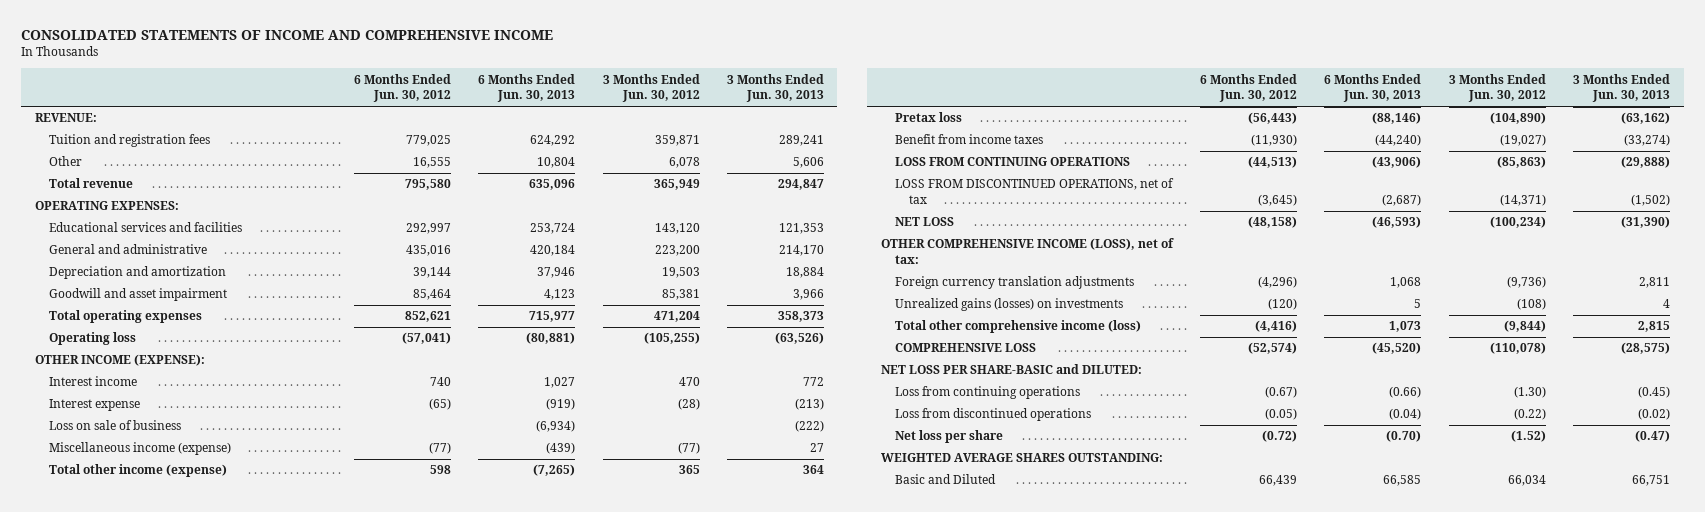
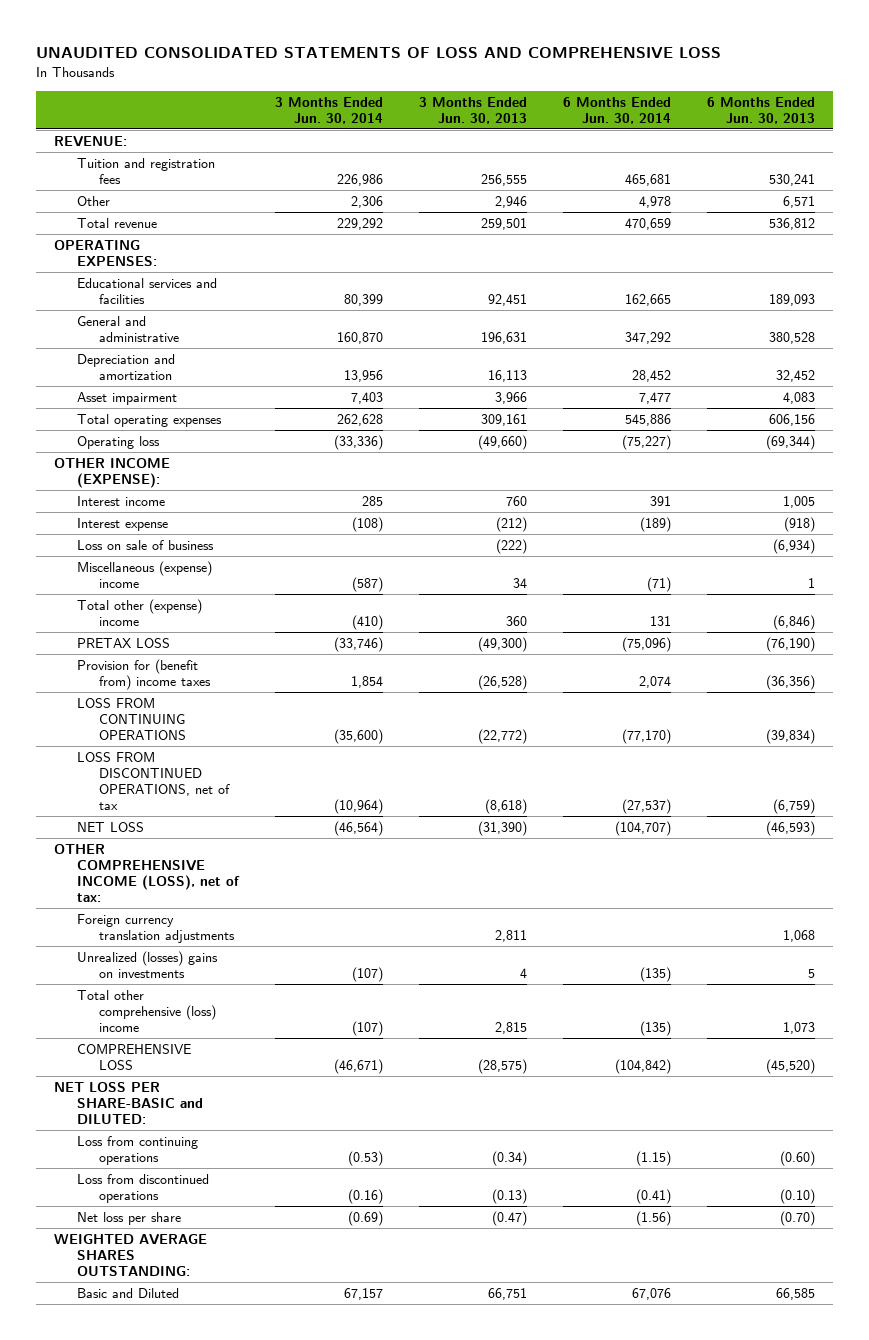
[21,30,554,41] CONSOLIDATED STATEMENTS OF INCOME AND COMPREHENSIVE INCOME -> [36,46,722,58] UNAUDITED CONSOLIDATED STATEMENTS OF LOSS AND COMPREHENSIVE LOSS
[354,73,452,103] 6 Months Ended Jun. 30, 2012 -> none
[602,73,700,103] 3 Months Ended Jun. 30, 2012 -> none
none -> [274,96,383,124] 3 Months Ended Jun. 30, 2014
none -> [562,96,671,124] 6 Months Ended Jun. 30, 2014
[530,135,576,147] 624,292 -> [769,174,816,187] 530,241
[778,135,824,147] 289,241 -> [480,174,527,187] 256,555
[537,157,576,169] 10,804 -> [783,195,816,208] 6,571
[792,157,824,169] 5,606 -> [494,195,527,208] 2,946
[529,179,576,191] 635,096 -> [769,217,816,230] 536,812
[777,179,824,191] 294,847 -> [480,217,527,230] 259,501
[530,223,576,235] 253,724 -> [769,294,816,307] 189,093
[778,223,824,235] 121,353 -> [487,294,527,307] 92,451
[530,245,576,257] 420,184 -> [769,332,816,345] 380,528
[778,245,824,257] 214,170 -> [480,332,527,345] 196,631
[537,267,576,279] 37,946 -> [776,370,816,383] 32,452
[785,267,824,279] 18,884 -> [487,370,527,383] 16,113
[48,288,227,302] Goodwill and asset impairment -> [76,391,177,405] Asset impairment
[544,289,576,301] 4,123 -> [783,391,816,404] 4,083
[529,311,576,323] 715,977 -> [769,413,816,426] 606,156
[777,311,824,323] 358,373 -> [480,413,527,426] 309,161
[526,332,576,345] (80,881) -> [766,434,816,450] (69,344)
[774,332,824,345] (63,526) -> [477,434,527,450] (49,660)
[544,377,576,389] 1,027 -> [783,495,816,508] 1,005
[802,377,824,387] 772 -> [505,495,527,506] 760
[546,398,576,411] (919) -> [784,516,816,532] (918)
[794,398,824,411] (213) -> [495,516,527,532] (212)
[48,442,231,456] Miscellaneous income (expense) -> [76,560,212,589] Miscellaneous (expense) income
[546,442,576,455] (439) -> [808,578,816,589] 1
[809,443,824,453] 27 -> [512,578,527,589] 34
[48,464,227,478] Total other income (expense) -> [76,598,202,627] Total other (expense) income
[533,464,576,477] (7,265) -> [773,615,816,631] (6,846)
[802,465,824,475] 364 -> [505,616,527,627] 360
[895,112,963,123] Pretax loss -> [76,637,170,648] PRETAX LOSS
[1372,112,1422,125] (88,146) -> [766,636,816,652] (76,190)
[1620,112,1670,125] (63,162) -> [477,636,527,652] (49,300)
[895,134,1044,145] Benefit from income taxes -> [76,658,211,691] Provision for (benefit from) income taxes
[1375,134,1422,147] (44,240) -> [766,675,816,691] (36,356)
[1623,134,1670,147] (33,274) -> [477,675,527,691] (26,528)
[1372,156,1422,169] (43,906) -> [766,729,816,745] (39,834)
[1620,156,1670,169] (29,888) -> [477,729,527,745] (22,772)
[1382,193,1422,206] (2,687) -> [773,799,816,815] (6,759)
[1630,193,1670,206] (1,502) -> [484,799,527,815] (8,618)
[895,298,1124,312] Unrealized gains (losses) on investments -> [76,950,218,979] Unrealized (losses) gains on investments
[895,320,1142,334] Total other comprehensive income (loss) -> [76,989,216,1033] Total other comprehensive (loss) income
[1389,386,1422,399] (0.66) -> [780,1151,816,1167] (0.60)
[1637,386,1670,399] (0.45) -> [491,1151,527,1167] (0.34)
[1389,408,1422,421] (0.04) -> [780,1189,816,1205] (0.10)
[1637,408,1670,421] (0.02) -> [491,1189,527,1205] (0.13)

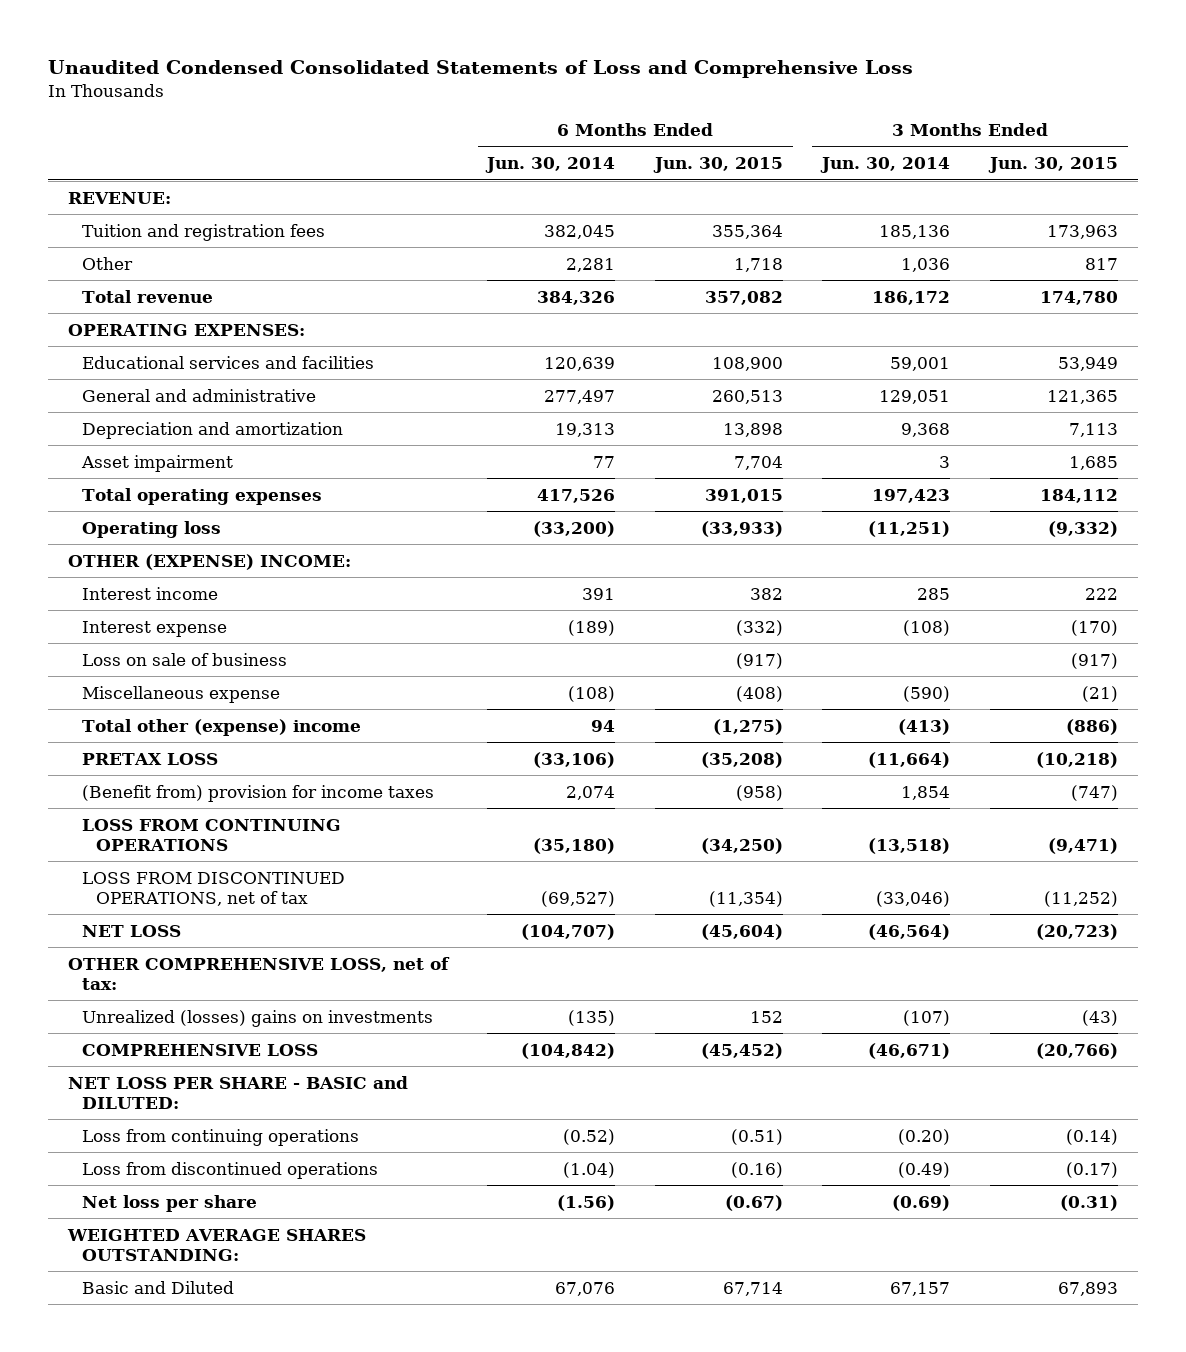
[36,46,722,58] UNAUDITED CONSOLIDATED STATEMENTS OF LOSS AND COMPREHENSIVE LOSS -> [48,60,914,79] Unaudited Condensed Consolidated Statements of Loss and Comprehensive Loss
[418,96,527,124] 3 Months Ended Jun. 30, 2013 -> none
[707,96,816,124] 6 Months Ended Jun. 30, 2013 -> none
none -> [652,157,783,174] Jun. 30, 2015
none -> [987,157,1118,174] Jun. 30, 2015
[336,174,383,187] 226,986 -> [879,224,951,239] 185,136
[624,174,671,187] 465,681 -> [544,224,616,239] 382,045
[350,195,383,208] 2,306 -> [901,257,951,272] 1,036
[638,195,671,208] 4,978 -> [566,257,616,272] 2,281
[336,217,383,230] 229,292 -> [872,290,951,305] 186,172
[624,217,671,230] 470,659 -> [537,290,616,305] 384,326
[343,294,383,307] 80,399 -> [890,356,951,371] 59,001
[624,294,671,307] 162,665 -> [544,356,616,371] 120,639
[336,332,383,345] 160,870 -> [879,389,951,404] 129,051
[624,332,671,345] 347,292 -> [544,389,616,404] 277,497
[343,370,383,383] 13,956 -> [901,422,951,437] 9,368
[631,370,671,383] 28,452 -> [555,422,616,437] 19,313
[350,391,383,404] 7,403 -> [939,455,951,468] 3
[638,391,671,404] 7,477 -> [593,455,616,468] 77
[336,413,383,426] 262,628 -> [872,488,951,503] 197,423
[624,413,671,426] 545,886 -> [537,488,616,503] 417,526
[333,434,383,450] (33,336) -> [868,520,951,537] (11,251)
[621,434,671,450] (75,227) -> [533,520,616,537] (33,200)
[54,457,171,489] OTHER INCOME (EXPENSE): -> [68,553,352,570] OTHER (EXPENSE) INCOME:
[76,560,212,589] Miscellaneous (expense) income -> [81,685,280,703] Miscellaneous expense
[351,577,383,593] (587) -> [903,685,951,702] (590)
[646,577,671,593] (71) -> [568,685,616,702] (108)
[351,615,383,631] (410) -> [898,718,951,735] (413)
[649,616,671,627] 131 -> [591,719,616,732] 94
[333,636,383,652] (33,746) -> [868,751,951,768] (11,664)
[621,636,671,652] (75,096) -> [533,751,616,768] (33,106)
[76,658,211,691] Provision for (benefit from) income taxes -> [81,784,434,802] (Benefit from) provision for income taxes
[333,729,383,745] (35,600) -> [868,837,951,854] (13,518)
[621,729,671,745] (77,170) -> [533,837,616,854] (35,180)
[333,799,383,815] (10,964) -> [876,890,951,907] (33,046)
[621,799,671,815] (27,537) -> [541,890,616,907] (69,527)
[76,913,235,944] Foreign currency translation adjustments -> none
[54,843,240,903] OTHER COMPREHENSIVE INCOME (LOSS), net of tax: -> [68,956,451,990] OTHER COMPREHENSIVE LOSS, net of tax:
[76,989,216,1033] Total other comprehensive (loss) income -> none
[54,1081,203,1125] NET LOSS PER SHARE-BASIC and DILUTED: -> [68,1075,409,1109] NET LOSS PER SHARE - BASIC and DILUTED:
[347,1151,383,1167] (0.53) -> [898,1128,951,1145] (0.20)
[635,1151,671,1167] (1.15) -> [563,1128,616,1145] (0.52)
[347,1189,383,1205] (0.16) -> [898,1161,951,1178] (0.49)
[635,1189,671,1205] (0.41) -> [563,1161,616,1178] (1.04)

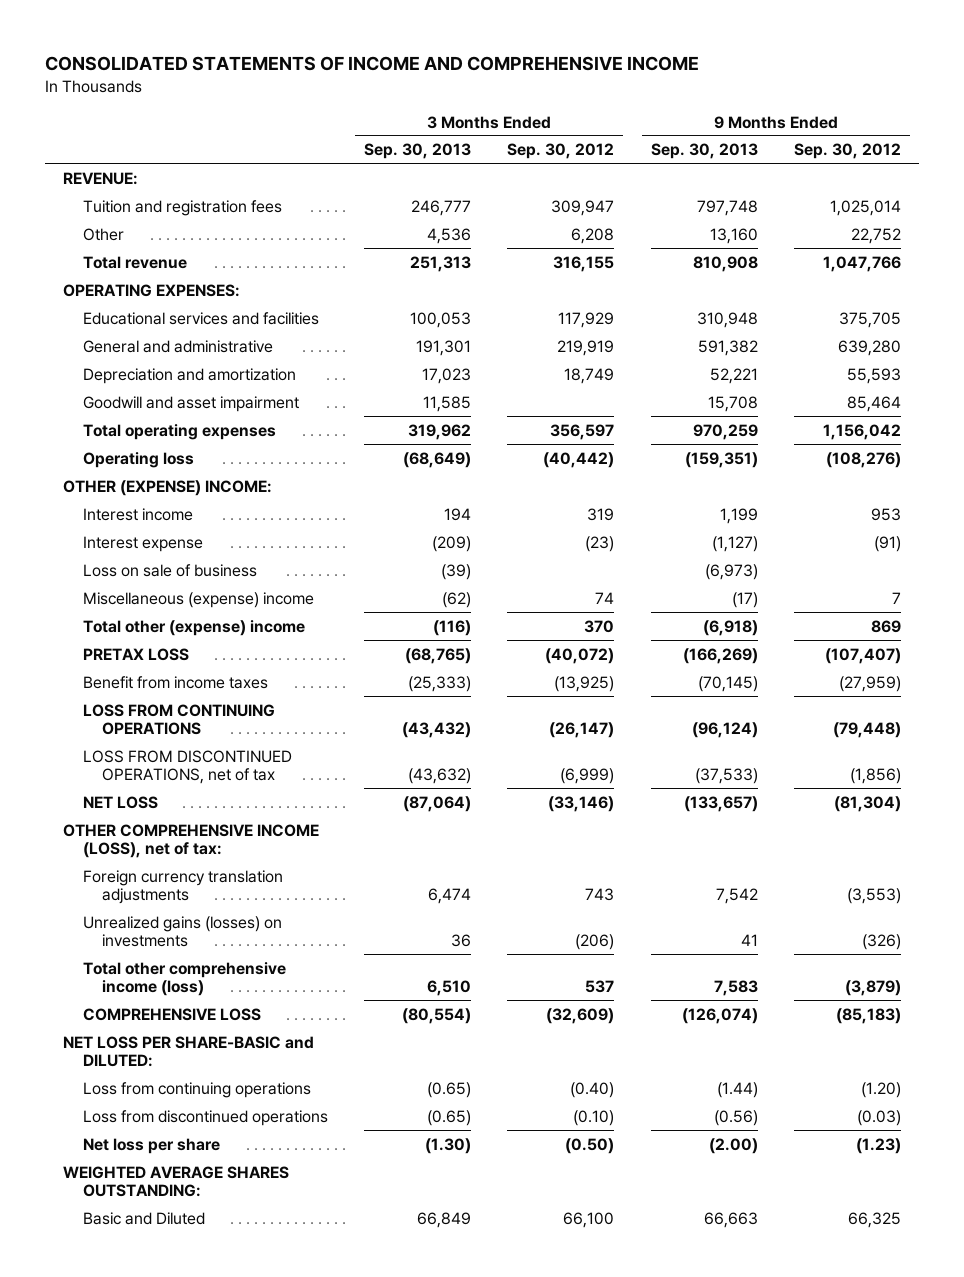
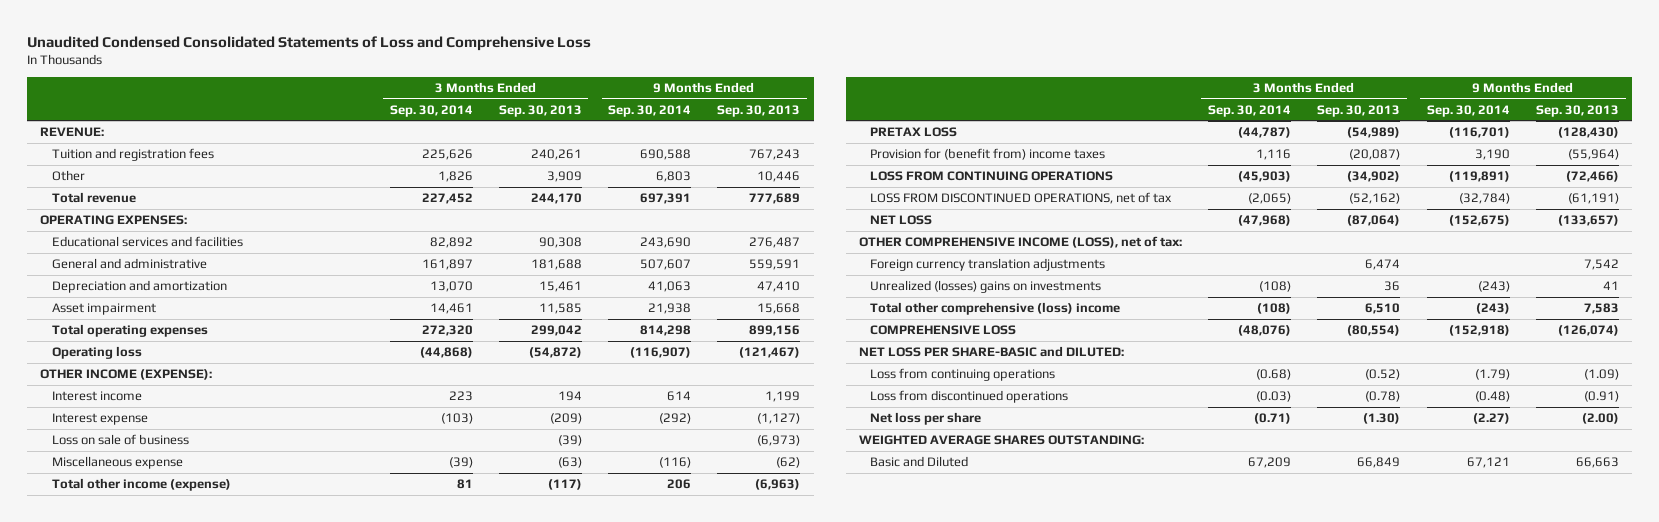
[44,56,699,72] CONSOLIDATED STATEMENTS OF INCOME AND COMPREHENSIVE INCOME -> [27,35,592,51] Unaudited Condensed Consolidated Statements of Loss and Comprehensive Loss
[507,143,615,160] Sep. 30, 2012 -> none
[794,143,902,160] Sep. 30, 2012 -> none
none -> [389,104,473,117] Sep. 30, 2014
none -> [608,104,692,117] Sep. 30, 2014
[410,199,471,216] 246,777 -> [530,148,582,160] 240,261
[696,199,758,216] 797,748 -> [749,148,801,160] 767,243
[426,227,471,244] 4,536 -> [546,170,582,182] 3,909
[709,227,758,244] 13,160 -> [757,170,801,182] 10,446
[409,255,471,272] 251,313 -> [530,192,582,204] 244,170
[692,255,758,272] 810,908 -> [749,192,801,204] 777,689
[409,311,471,328] 100,053 -> [538,236,582,248] 90,308
[696,311,758,328] 310,948 -> [749,236,801,248] 276,487
[415,339,471,356] 191,301 -> [530,258,582,270] 181,688
[697,339,758,356] 591,382 -> [749,258,801,270] 559,591
[421,367,471,384] 17,023 -> [538,280,582,292] 15,461
[709,367,758,384] 52,221 -> [757,280,801,292] 47,410
[82,395,299,412] Goodwill and asset impairment -> [51,302,156,315] Asset impairment
[707,395,758,412] 15,708 -> [757,302,801,314] 15,668
[407,423,471,440] 319,962 -> [530,324,582,336] 299,042
[692,423,758,440] 970,259 -> [749,324,801,336] 899,156
[402,451,471,468] (68,649) -> [528,346,582,358] (54,872)
[684,451,758,468] (159,351) -> [739,346,801,358] (121,467)
[63,479,273,496] OTHER (EXPENSE) INCOME: -> [40,368,213,380] OTHER INCOME (EXPENSE):
[82,591,314,608] Miscellaneous (expense) income -> [51,455,183,469] Miscellaneous expense
[441,591,471,608] (62) -> [557,456,582,468] (63)
[731,591,758,608] (17) -> [776,456,801,468] (62)
[82,619,305,636] Total other (expense) income -> [51,477,231,491] Total other income (expense)
[432,619,471,636] (116) -> [547,478,582,490] (117)
[702,619,758,636] (6,918) -> [755,478,801,490] (6,963)
[404,647,471,664] (68,765) -> [1347,126,1401,138] (54,989)
[682,647,758,664] (166,269) -> [1557,126,1619,138] (128,430)
[82,675,268,689] Benefit from income taxes -> [870,147,1106,160] Provision for (benefit from) income taxes
[407,675,471,692] (25,333) -> [1349,148,1401,160] (20,087)
[697,675,758,692] (70,145) -> [1567,148,1619,160] (55,964)
[401,722,471,739] (43,432) -> [1347,170,1401,182] (34,902)
[691,722,758,739] (96,124) -> [1565,170,1619,182] (72,466)
[407,768,471,785] (43,632) -> [1349,192,1401,204] (52,162)
[694,768,758,785] (37,533) -> [1567,192,1619,204] (61,191)
[82,915,282,948] Unrealized gains (losses) on investments -> [870,279,1102,293] Unrealized (losses) gains on investments
[82,961,286,997] Total other comprehensive income (loss) -> [870,301,1121,315] Total other comprehensive (loss) income
[426,1081,471,1098] (0.65) -> [1365,368,1401,380] (0.52)
[716,1081,758,1098] (1.44) -> [1583,368,1619,380] (1.09)
[426,1109,471,1126] (0.65) -> [1365,390,1401,402] (0.78)
[713,1109,758,1126] (0.56) -> [1583,390,1619,402] (0.91)

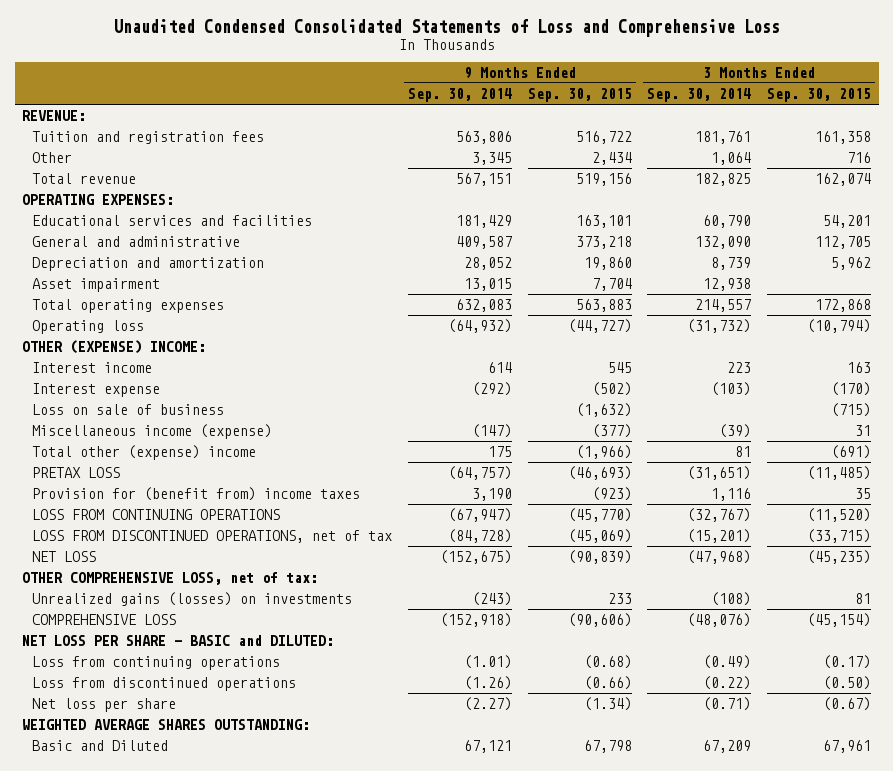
[498,104,582,117] Sep. 30, 2013 -> none
[717,104,801,117] Sep. 30, 2013 -> none
none -> [527,88,632,103] Sep. 30, 2015
none -> [766,88,871,103] Sep. 30, 2015
[421,148,473,160] 225,626 -> [695,131,752,145] 181,761
[640,148,692,160] 690,588 -> [456,131,513,145] 563,806
[437,170,473,182] 1,826 -> [711,152,752,166] 1,064
[656,170,692,182] 6,803 -> [472,152,513,166] 3,345
[421,192,473,204] 227,452 -> [695,173,752,187] 182,825
[640,192,692,204] 697,391 -> [456,173,513,187] 567,151
[429,236,473,248] 82,892 -> [703,215,752,229] 60,790
[640,236,692,248] 243,690 -> [456,215,513,229] 181,429
[421,258,473,270] 161,897 -> [695,236,752,250] 132,090
[640,258,692,270] 507,607 -> [456,236,513,250] 409,587
[429,280,473,292] 13,070 -> [711,257,752,271] 8,739
[648,280,692,292] 41,063 -> [464,257,513,271] 28,052
[429,302,473,314] 14,461 -> [703,278,752,292] 12,938
[648,302,692,314] 21,938 -> [464,278,513,292] 13,015
[421,324,473,336] 272,320 -> [695,299,752,313] 214,557
[640,324,692,336] 814,298 -> [456,299,513,313] 632,083
[419,346,473,358] (44,868) -> [687,319,752,334] (31,732)
[630,346,692,358] (116,907) -> [448,319,513,334] (64,932)
[40,368,213,380] OTHER INCOME (EXPENSE): -> [22,340,207,355] OTHER (EXPENSE) INCOME:
[51,455,183,469] Miscellaneous expense -> [32,424,273,440] Miscellaneous income (expense)
[659,456,692,468] (116) -> [472,424,513,439] (147)
[51,477,231,491] Total other income (expense) -> [32,445,257,461] Total other (expense) income
[667,478,692,489] 206 -> [488,446,513,458] 175
[1238,126,1292,138] (44,787) -> [687,466,752,481] (31,651)
[1448,126,1510,138] (116,701) -> [448,466,513,481] (64,757)
[1238,170,1292,182] (45,903) -> [687,508,752,523] (32,767)
[1448,170,1510,182] (119,891) -> [448,508,513,523] (67,947)
[1248,192,1292,204] (2,065) -> [687,529,752,544] (15,201)
[1458,192,1510,204] (32,784) -> [448,529,513,544] (84,728)
[870,257,1106,271] Foreign currency translation adjustments -> none
[870,301,1121,315] Total other comprehensive (loss) income -> none
[858,235,1182,248] OTHER COMPREHENSIVE INCOME (LOSS), net of tax: -> [22,572,319,586] OTHER COMPREHENSIVE LOSS, net of tax:
[870,279,1102,293] Unrealized (losses) gains on investments -> [32,592,353,607] Unrealized gains (losses) on investments
[858,345,1124,357] NET LOSS PER SHARE-BASIC and DILUTED: -> [22,635,335,647] NET LOSS PER SHARE - BASIC and DILUTED:
[1256,368,1292,380] (0.68) -> [703,655,752,670] (0.49)
[1474,368,1510,380] (1.79) -> [464,655,513,670] (1.01)
[1256,390,1292,402] (0.03) -> [703,676,752,691] (0.22)
[1474,390,1510,402] (0.48) -> [464,676,513,691] (1.26)

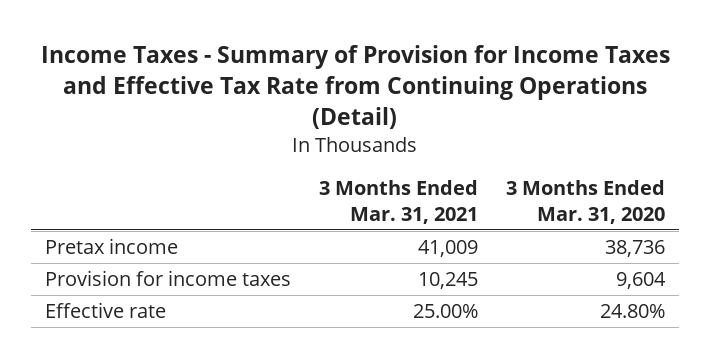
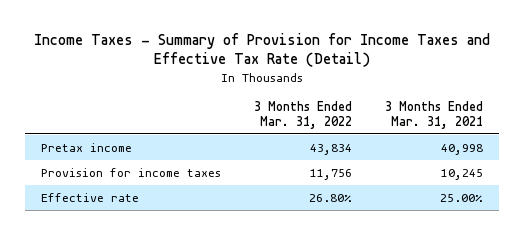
[41,44,671,129] Income Taxes - Summary of Provision for Income Taxes and Effective Tax Rate from Continuing Operations (Detail) -> [34,32,491,68] Income Taxes - Summary of Provision for Income Taxes and Effective Tax Rate (Detail)
[506,179,666,224] 3 Months Ended Mar. 31, 2020 -> none
none -> [254,101,353,129] 3 Months Ended Mar. 31, 2022
[418,240,479,258] 41,009 -> [440,143,483,155] 40,998

